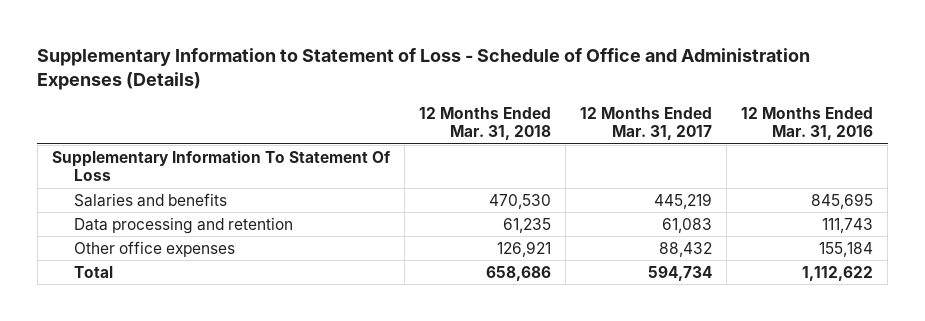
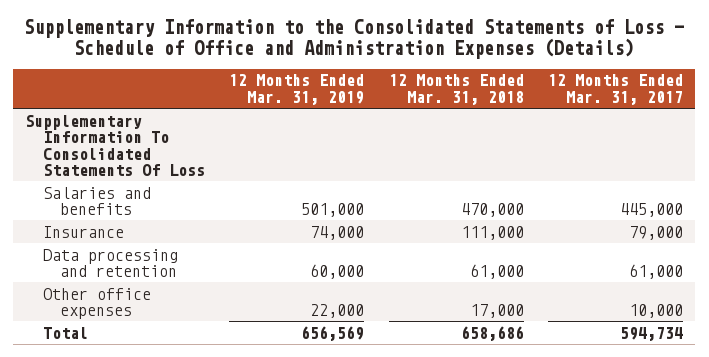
[37,47,811,90] Supplementary Information to Statement of Loss - Schedule of Office and Administration Expenses (Details) -> [24,19,685,60] Supplementary Information to the Consolidated Statements of Loss - Schedule of Office and Administration Expenses (Details)
[741,106,874,141] 12 Months Ended Mar. 31, 2016 -> none
none -> [229,74,365,105] 12 Months Ended Mar. 31, 2019
[52,149,392,182] Supplementary Information To Statement Of Loss -> [25,114,205,177] Supplementary Information To Consolidated Statements Of Loss
[489,193,552,209] 470,530 -> [460,203,524,218] 470,000
[654,192,713,209] 445,219 -> [620,203,684,218] 445,000
none -> [42,225,124,238] Insurance
[503,217,552,233] 61,235 -> [469,264,524,280] 61,000
[662,217,713,233] 61,083 -> [629,264,684,280] 61,000
[497,240,552,257] 126,921 -> [469,304,524,319] 17,000
[659,241,713,257] 88,432 -> [629,304,684,319] 10,000

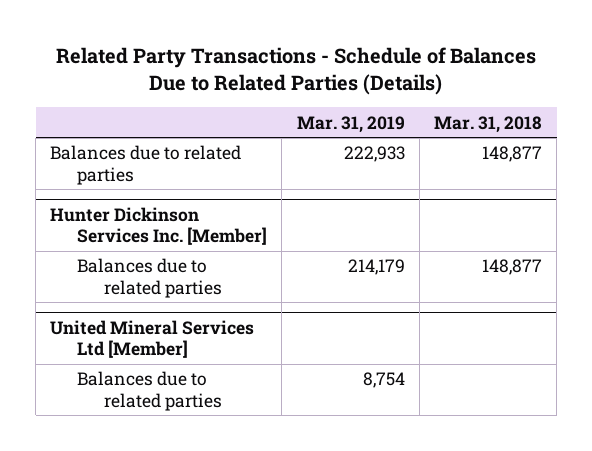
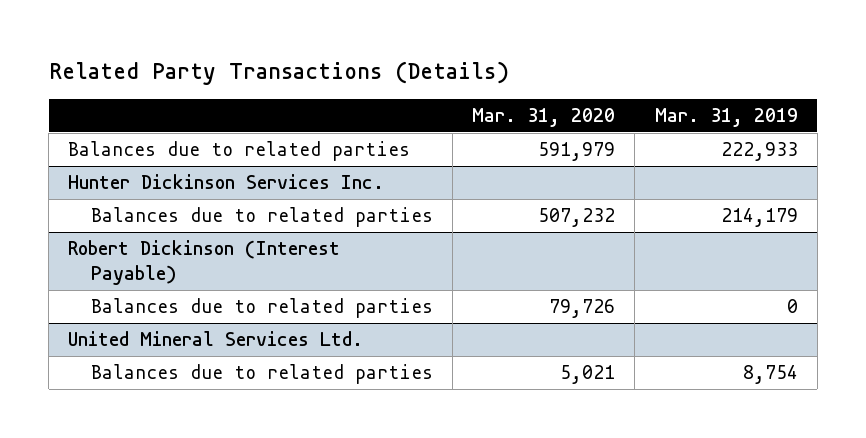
[56,46,537,95] Related Party Transactions - Schedule of Balances Due to Related Parties (Details) -> [48,61,509,86] Related Party Transactions (Details)
[434,115,543,133] Mar. 31, 2018 -> none
none -> [472,107,616,127] Mar. 31, 2020
[50,206,268,246] Hunter Dickinson Services Inc. [Member] -> [68,174,385,190] Hunter Dickinson Services Inc.
none -> [68,240,341,286] Robert Dickinson (Interest Payable)
none -> [90,298,433,319] Balances due to related parties
[50,319,255,359] United Mineral Services Ltd [Member] -> [68,331,364,347] United Mineral Services Ltd.

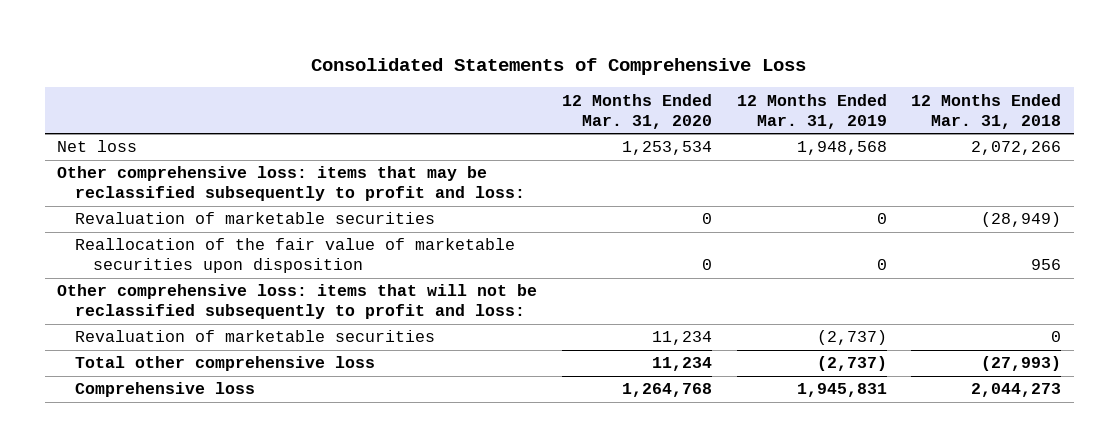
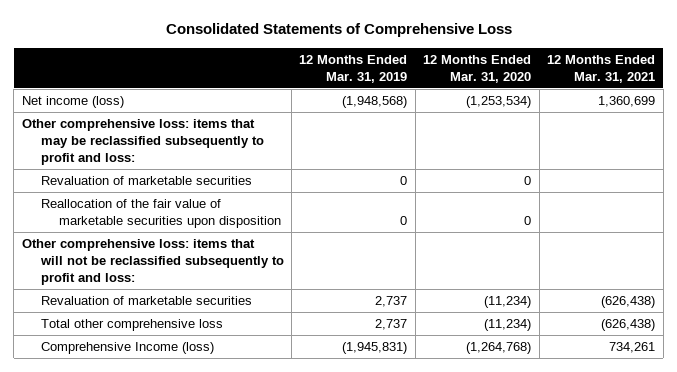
[911,93,1062,129] 12 Months Ended Mar. 31, 2018 -> none
none -> [547,54,656,83] 12 Months Ended Mar. 31, 2021
[57,140,138,153] Net loss -> [21,96,124,109] Net income (loss)
[621,141,712,156] 1,253,534 -> [466,96,532,109] (1,253,534)
[796,141,887,156] 1,948,568 -> [342,96,408,109] (1,948,568)
[651,331,712,346] 11,234 -> [484,296,532,309] (11,234)
[816,330,887,346] (2,737) -> [375,296,408,308] 2,737
[651,357,712,372] 11,234 -> [484,319,532,332] (11,234)
[816,356,887,372] (2,737) -> [375,319,408,331] 2,737
[75,382,256,398] Comprehensive loss -> [40,342,214,355] Comprehensive Income (loss)
[621,383,712,398] 1,264,768 -> [466,342,532,355] (1,264,768)
[796,383,887,398] 1,945,831 -> [342,342,408,355] (1,945,831)

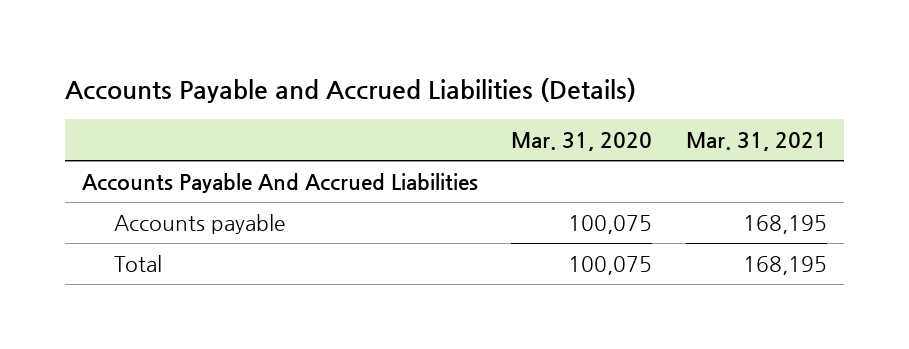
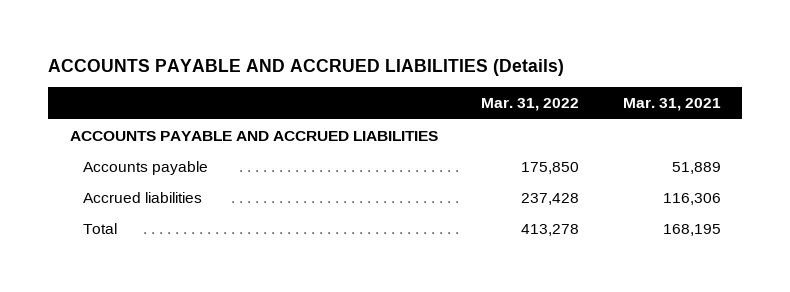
[64,77,636,103] Accounts Payable and Accrued Liabilities (Details) -> [47,58,564,76] ACCOUNTS PAYABLE AND ACCRUED LIABILITIES (Details)
[511,131,653,151] Mar. 31, 2020 -> none
none -> [481,98,580,112] Mar. 31, 2022
[81,173,478,194] Accounts Payable And Accrued Liabilities -> [69,131,438,142] ACCOUNTS PAYABLE AND ACCRUED LIABILITIES
[743,215,828,235] 168,195 -> [671,162,721,175] 51,889
none -> [83,192,203,204] Accrued liabilities

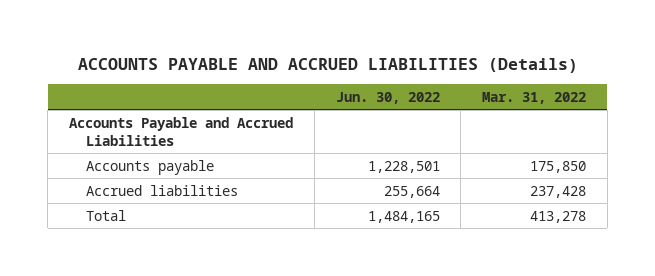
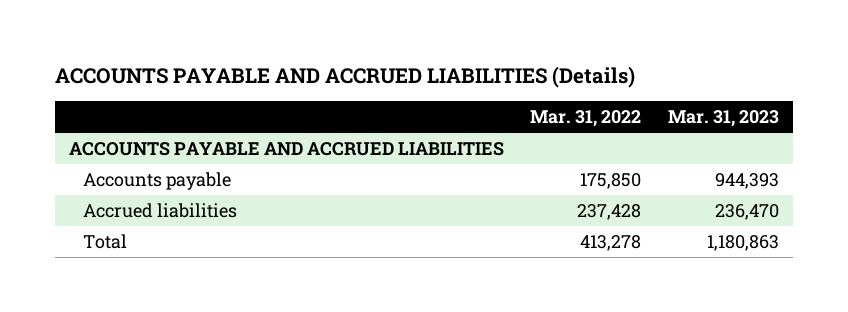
[335,91,440,104] Jun. 30, 2022 -> none
none -> [668,109,780,127] Mar. 31, 2023
[68,116,293,146] Accounts Payable and Accrued Liabilities -> [68,142,504,157] ACCOUNTS PAYABLE AND ACCRUED LIABILITIES

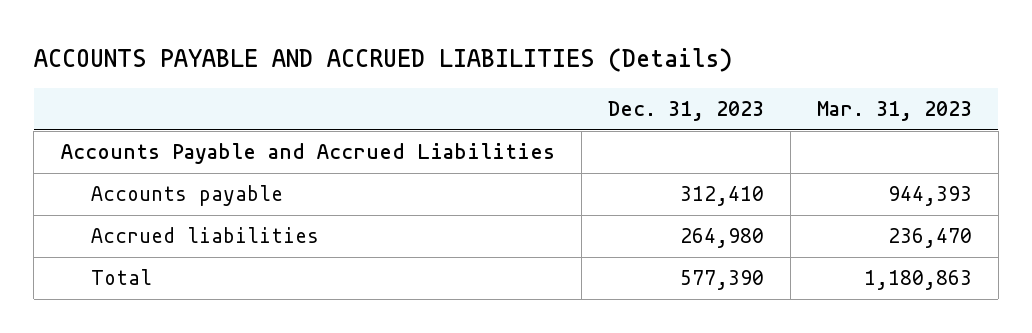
[530,109,642,127] Mar. 31, 2022 -> none
none -> [607,101,764,122] Dec. 31, 2023
[68,142,504,157] ACCOUNTS PAYABLE AND ACCRUED LIABILITIES -> [60,143,555,165] Accounts Payable and Accrued Liabilities

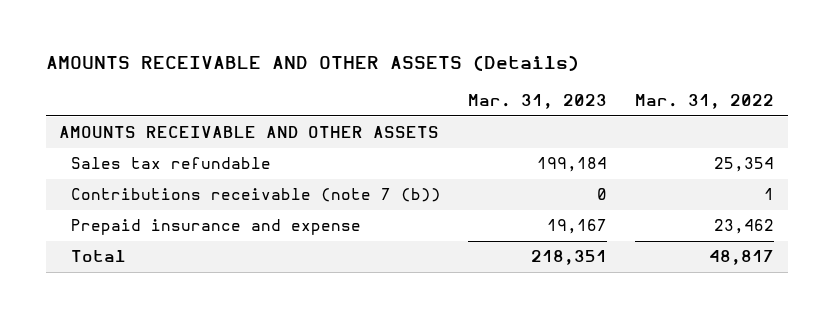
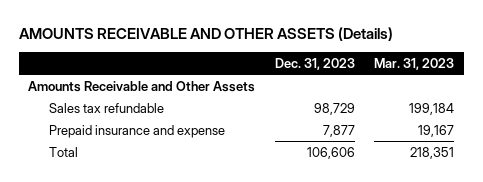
[635,94,775,110] Mar. 31, 2022 -> none
none -> [274,57,355,70] Dec. 31, 2023
[59,126,440,139] AMOUNTS RECEIVABLE AND OTHER ASSETS -> [28,80,256,92] Amounts Receivable and Other Assets
[70,188,441,203] Contributions receivable (note 7 (b)) -> none

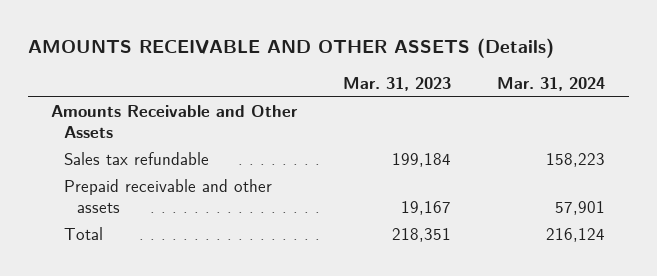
[274,57,355,70] Dec. 31, 2023 -> none
none -> [497,77,606,92] Mar. 31, 2024
[48,124,225,138] Prepaid insurance and expense -> [63,179,272,213] Prepaid receivable and other assets

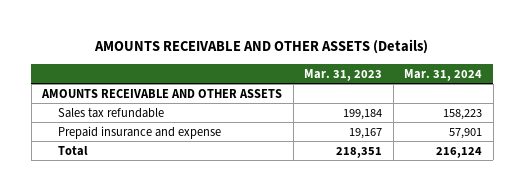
[51,105,299,138] Amounts Receivable and Other Assets -> [41,88,283,98] AMOUNTS RECEIVABLE AND OTHER ASSETS
[63,179,272,213] Prepaid receivable and other assets -> [57,125,221,139] Prepaid insurance and expense

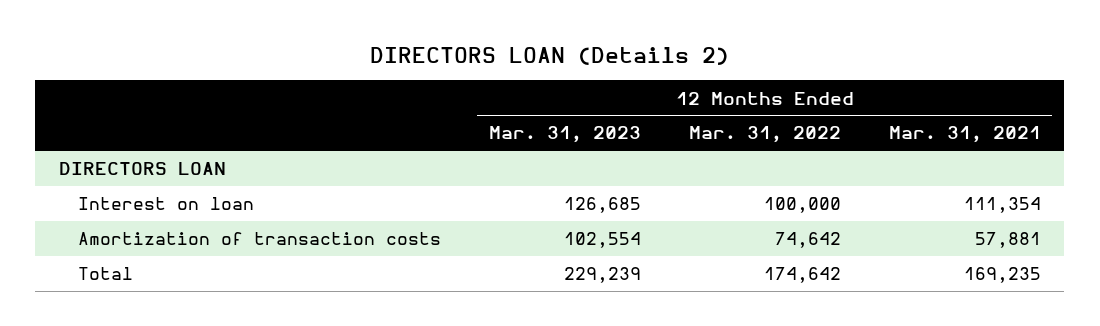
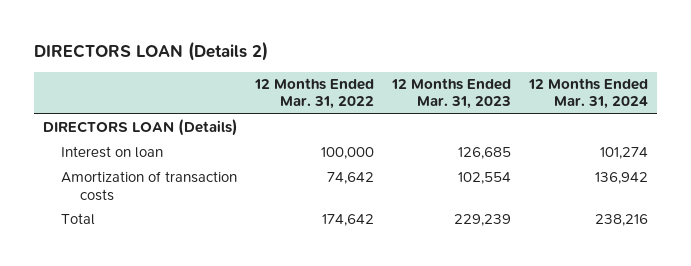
[888,126,1041,144] Mar. 31, 2021 -> none
none -> [528,78,649,110] 12 Months Ended Mar. 31, 2024
[59,162,227,176] DIRECTORS LOAN -> [42,119,238,137] DIRECTORS LOAN (Details)

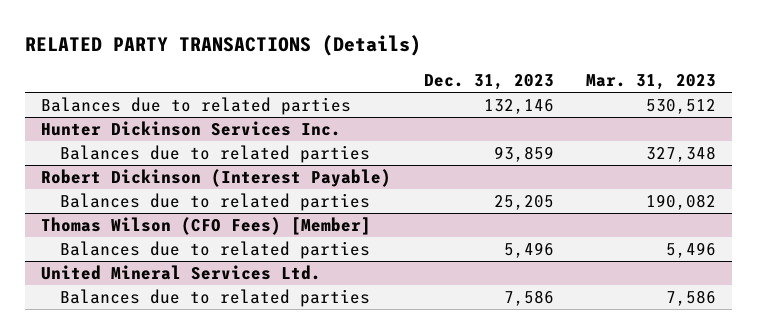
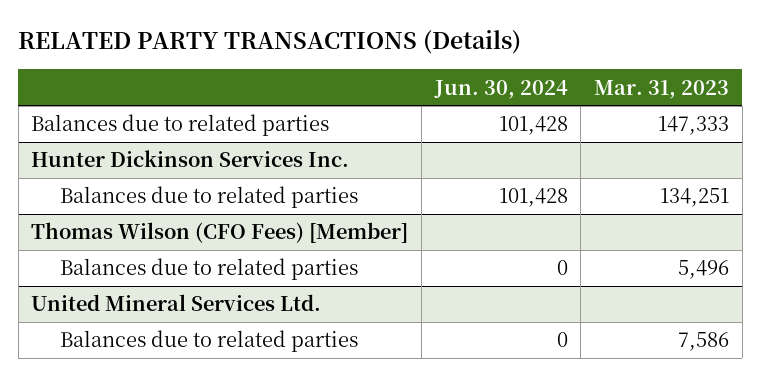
[423,74,554,91] Dec. 31, 2023 -> none
none -> [433,79,568,99] Jun. 30, 2024
[646,99,717,115] 530,512 -> [658,116,730,136] 147,333
[40,169,391,188] Robert Dickinson (Interest Payable) -> none
[59,193,370,212] Balances due to related parties -> none
[646,146,717,163] 327,348 -> [660,188,730,208] 134,251

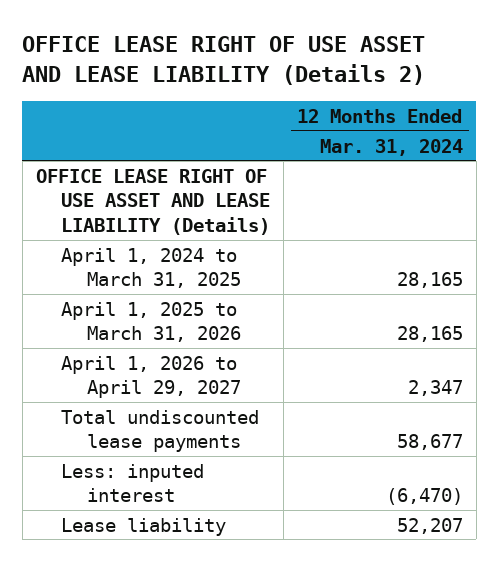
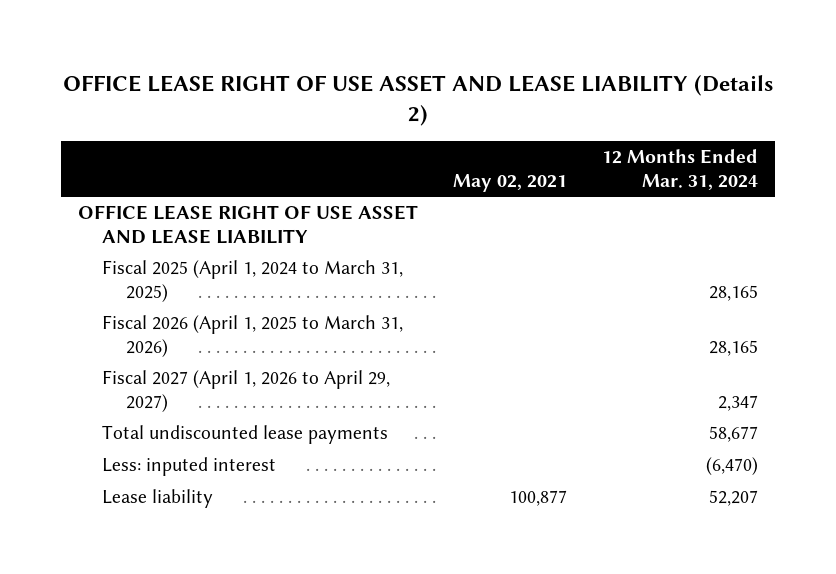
none -> [452,173,567,192] May 02, 2021
[61,355,241,399] April 1, 2026 to April 29, 2027 -> none
[36,168,271,236] OFFICE LEASE RIGHT OF USE ASSET AND LEASE LIABILITY (Details) -> [78,205,419,244] OFFICE LEASE RIGHT OF USE ASSET AND LEASE LIABILITY
none -> [101,260,403,302] Fiscal 2025 (April 1, 2024 to March 31, 2025)
[61,247,241,289] April 1, 2024 to March 31, 2025 -> [101,315,403,357] Fiscal 2026 (April 1, 2025 to March 31, 2026)
[61,301,241,343] April 1, 2025 to March 31, 2026 -> [101,370,390,412] Fiscal 2027 (April 1, 2026 to April 29, 2027)
[396,326,463,343] 28,165 -> [717,394,758,411] 2,347

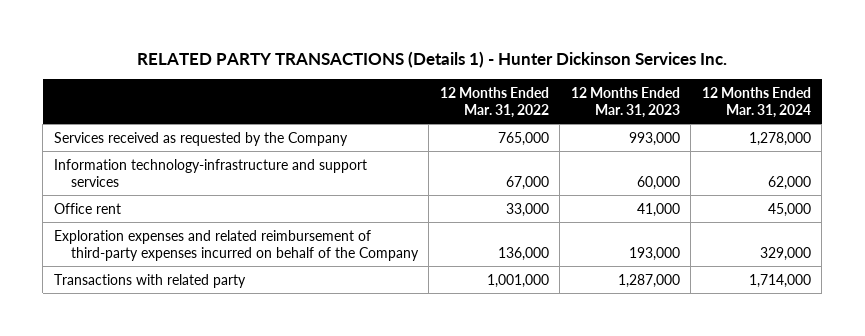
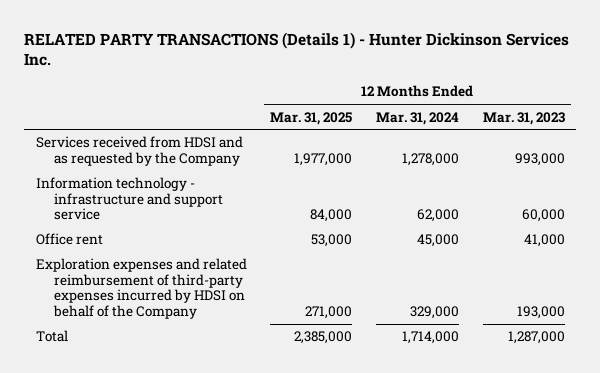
[439,86,549,118] 12 Months Ended Mar. 31, 2022 -> none
none -> [270,111,353,125] Mar. 31, 2025
[53,131,348,146] Services received as requested by the Company -> [35,136,243,166] Services received from HDSI and as requested by the Company
[53,158,367,187] Information technology-infrastructure and support services -> [35,177,224,221] Information technology - infrastructure and support service
[53,229,419,261] Exploration expenses and related reimbursement of third-party expenses incurred on behalf of the Company -> [35,258,247,319] Exploration expenses and related reimbursement of third-party expenses incurred by HDSI on behalf of the Company
[53,273,246,288] Transactions with related party -> [35,330,68,343] Total

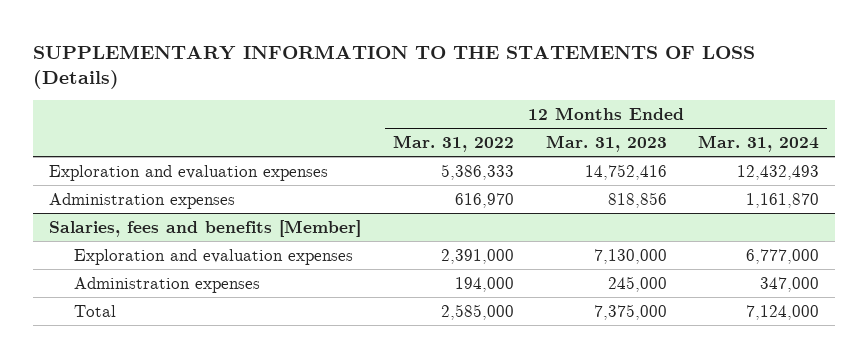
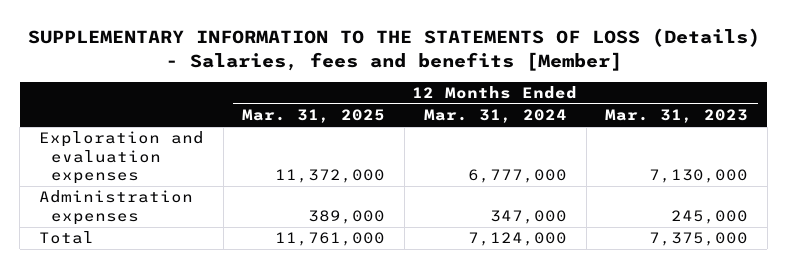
[33,44,756,89] SUPPLEMENTARY INFORMATION TO THE STATEMENTS OF LOSS (Details) -> [27,28,760,71] SUPPLEMENTARY INFORMATION TO THE STATEMENTS OF LOSS (Details) - Salaries, fees and benefits [Member]
[392,135,514,153] Mar. 31, 2022 -> none
none -> [242,109,386,124] Mar. 31, 2025
[49,164,329,181] Exploration and evaluation expenses -> none
[49,192,236,209] Administration expenses -> none
[49,219,362,237] Salaries, fees and benefits [Member] -> none

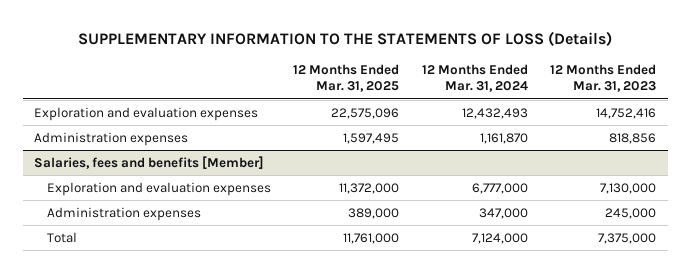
[27,28,760,71] SUPPLEMENTARY INFORMATION TO THE STATEMENTS OF LOSS (Details) - Salaries, fees and benefits [Member] -> [78,30,613,46] SUPPLEMENTARY INFORMATION TO THE STATEMENTS OF LOSS (Details)
none -> [33,106,258,121] Exploration and evaluation expenses
none -> [33,131,188,146] Administration expenses
none -> [33,155,264,169] Salaries, fees and benefits [Member]

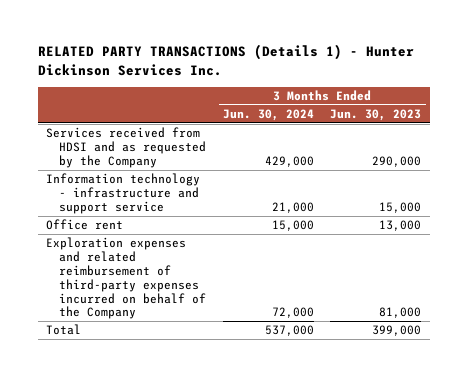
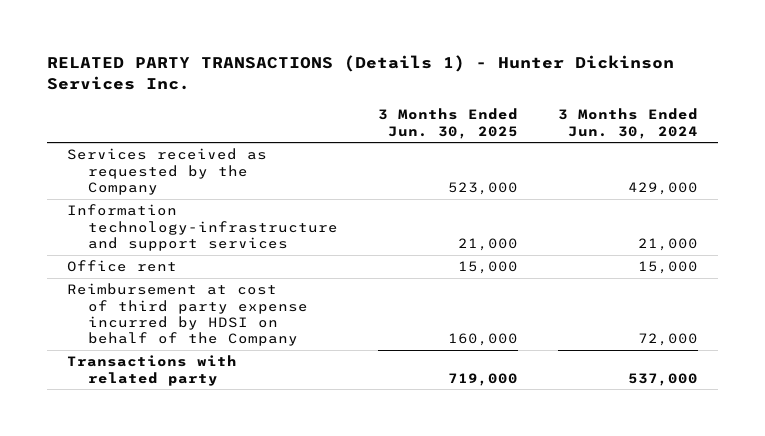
[330,109,422,122] Jun. 30, 2023 -> none
none -> [377,108,518,139] 3 Months Ended Jun. 30, 2025
[46,127,207,168] Services received from HDSI and as requested by the Company -> [67,148,268,195] Services received as requested by the Company
[46,173,201,214] Information technology - infrastructure and support service -> [67,204,338,251] Information technology-infrastructure and support services
[46,237,207,320] Exploration expenses and related reimbursement of third-party expenses incurred on behalf of the Company -> [67,283,308,347] Reimbursement at cost of third party expense incurred by HDSI on behalf of the Company
[46,324,82,336] Total -> [67,355,238,386] Transactions with related party

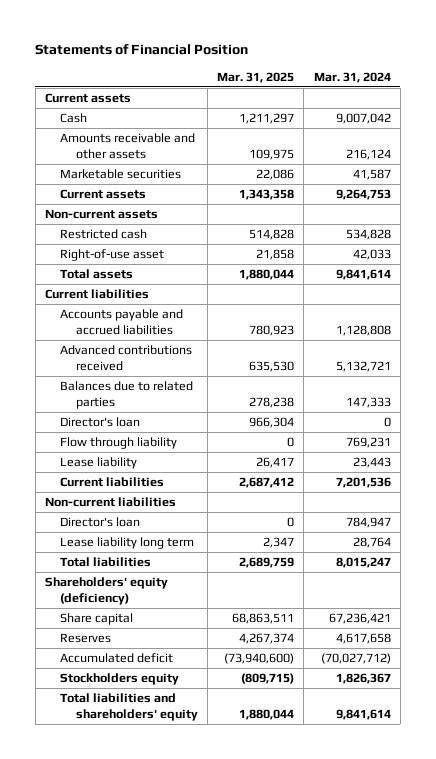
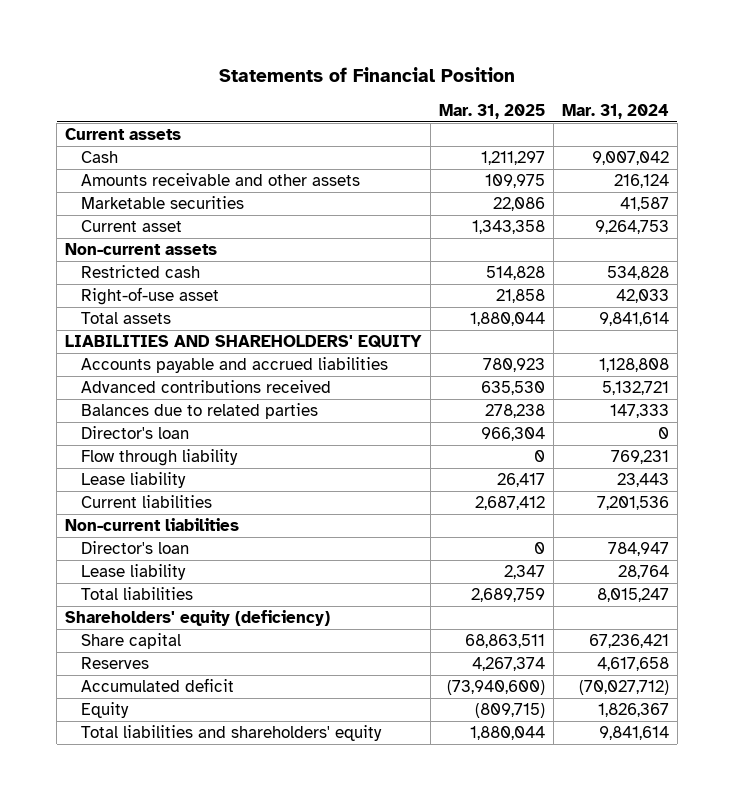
[60,188,147,199] Current assets -> [81,220,183,233] Current asset
[45,288,150,299] Current liabilities -> none
none -> [65,335,423,349] LIABILITIES AND SHAREHOLDERS' EQUITY
[60,536,195,549] Lease liability long term -> [81,564,187,581] Lease liability
[60,672,180,685] Stockholders equity -> [81,702,130,719] Equity

